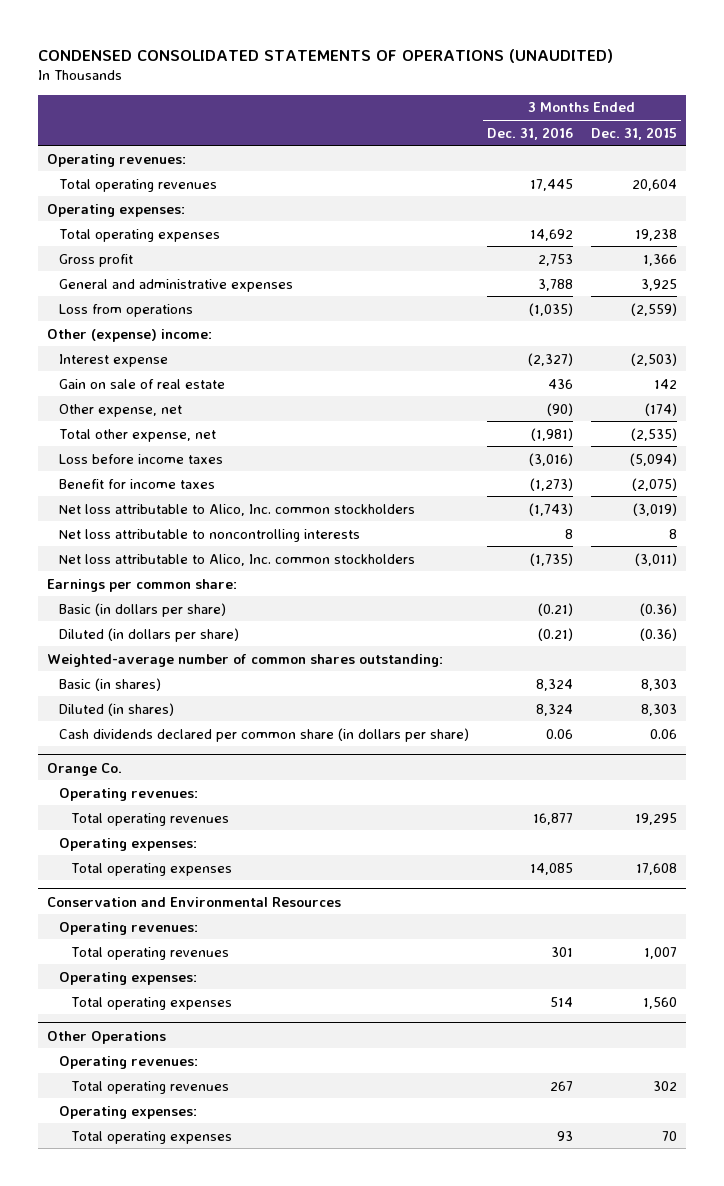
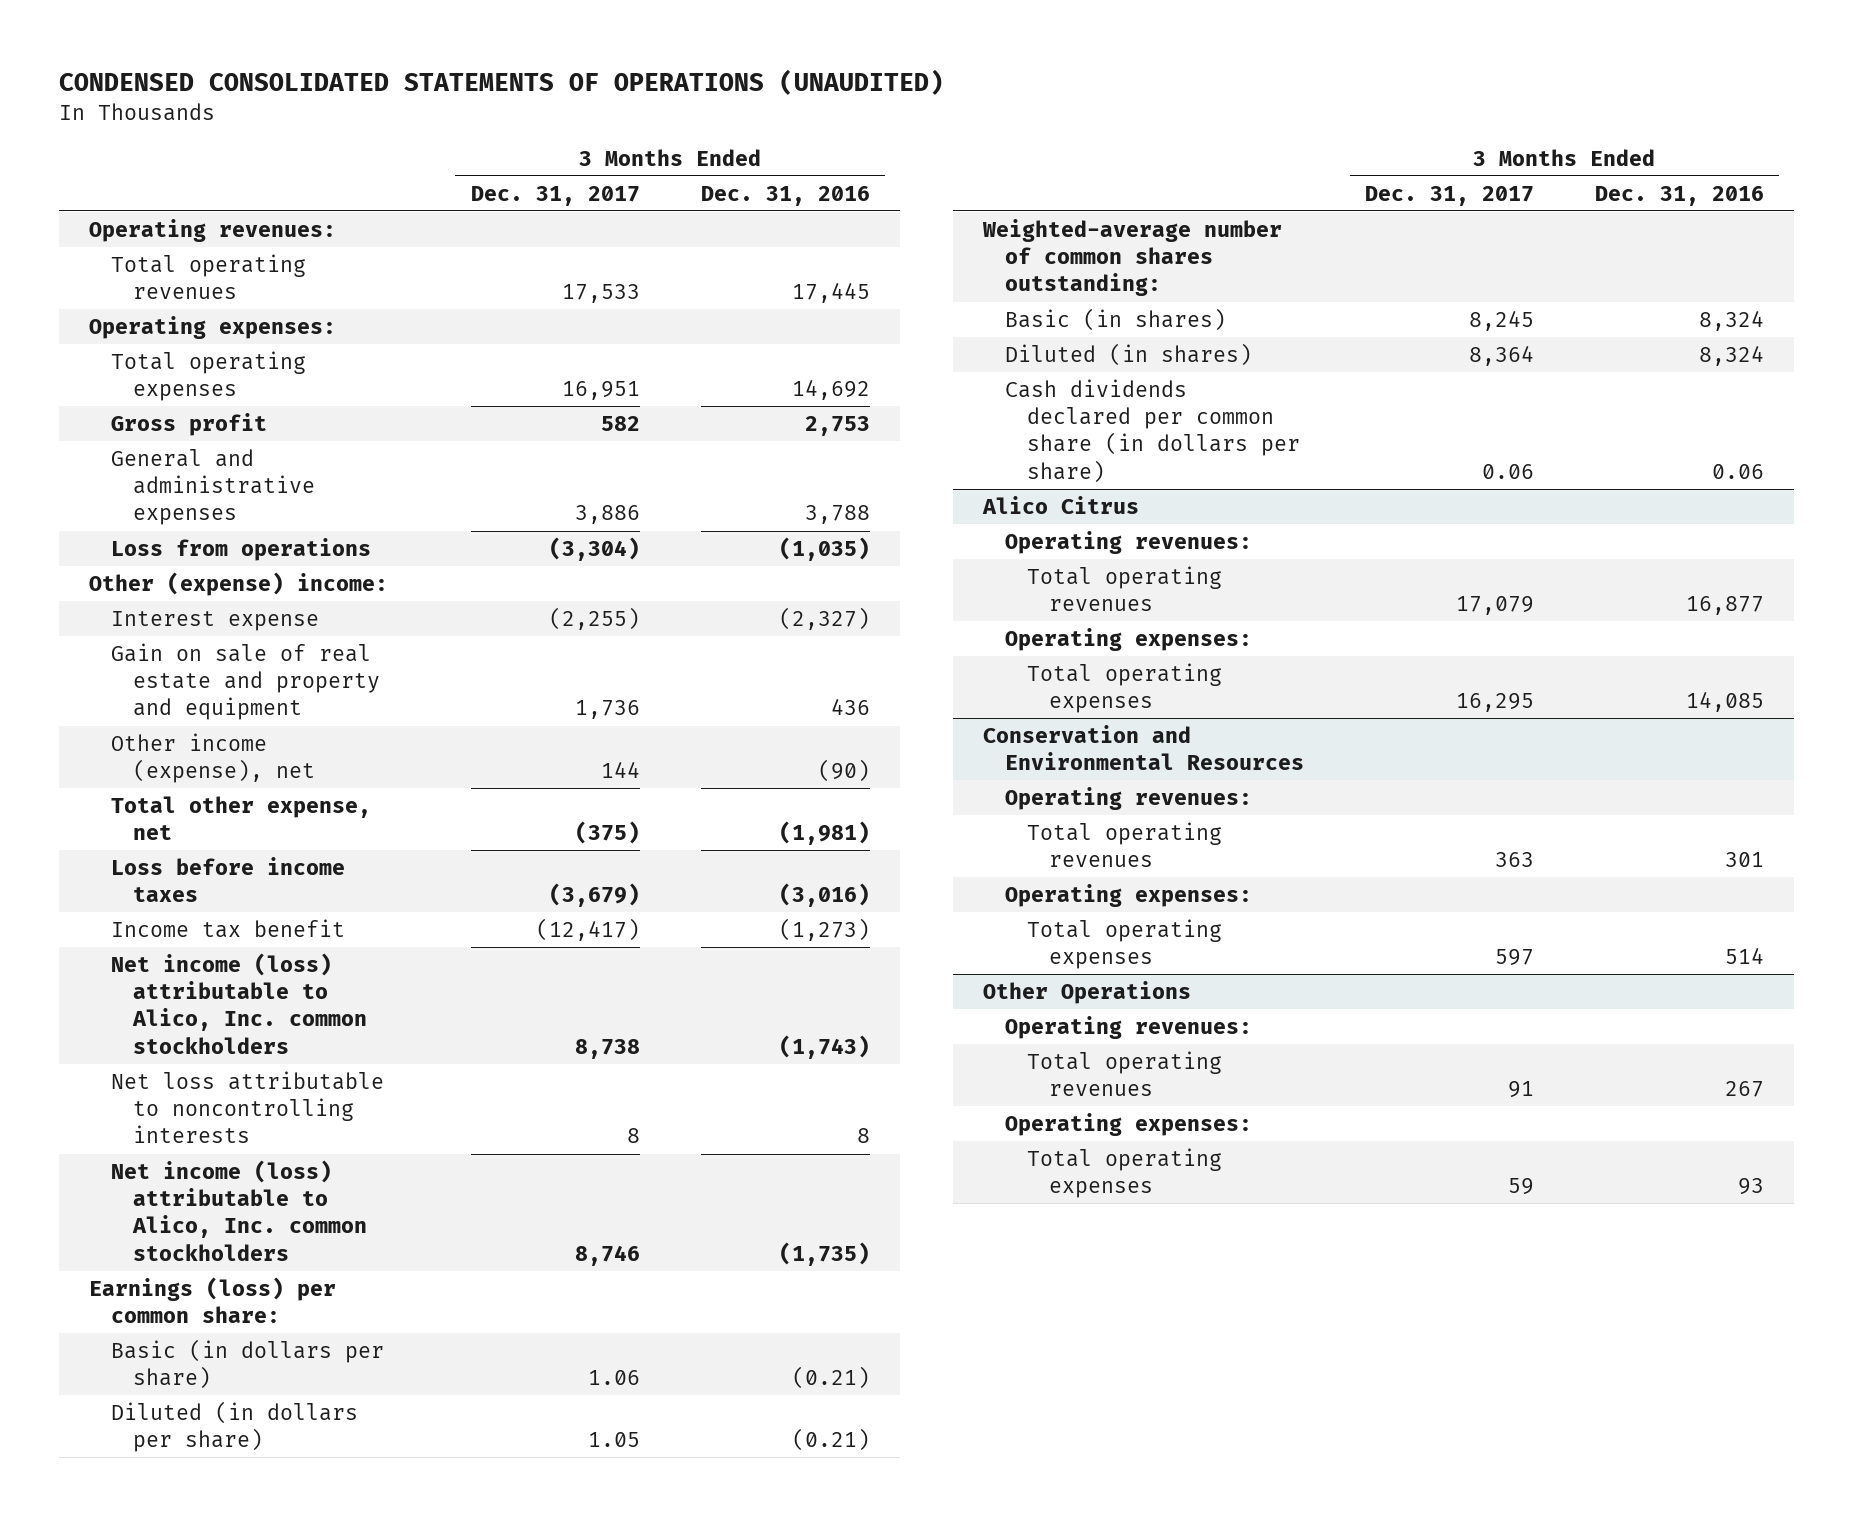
[591,126,678,140] Dec. 31, 2015 -> none
none -> [470,185,640,206] Dec. 31, 2017
[59,378,226,389] Gain on sale of real estate -> [110,642,380,721] Gain on sale of real estate and property and equipment
[59,403,183,417] Other expense, net -> [110,732,315,784] Other income (expense), net
[59,478,216,489] Benefit for income taxes -> [110,918,345,938] Income tax benefit
[59,503,416,516] Net loss attributable to Alico, Inc. common stockholders -> [110,952,367,1054] Net income (loss) attributable to Alico, Inc. common stockholders
[59,553,416,566] Net loss attributable to Alico, Inc. common stockholders -> [110,1159,367,1261] Net income (loss) attributable to Alico, Inc. common stockholders
[47,578,238,592] Earnings per common share: -> [88,1276,336,1324] Earnings (loss) per common share:
[47,762,123,776] Orange Co. -> none
none -> [982,495,1140,514] Alico Citrus

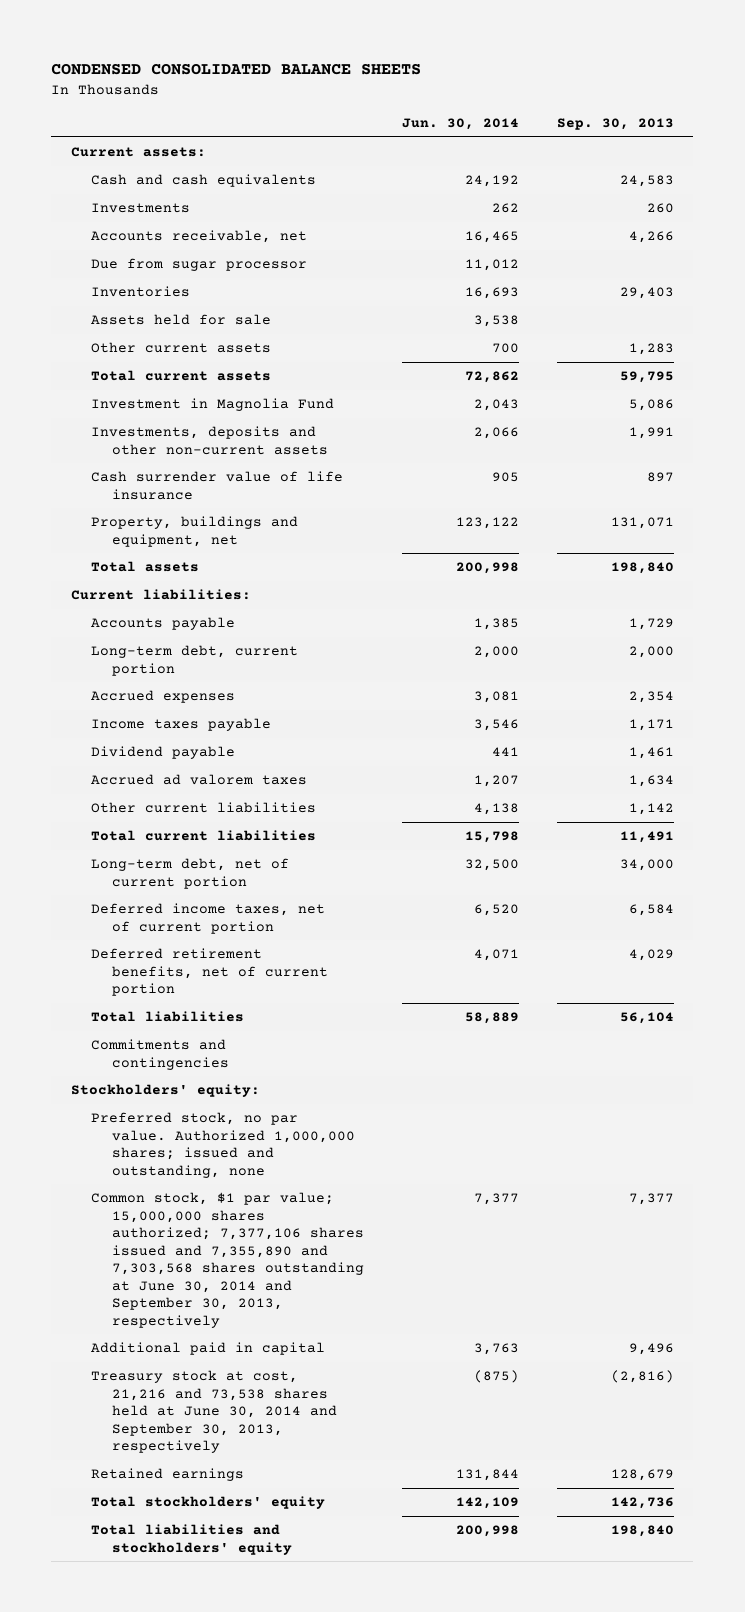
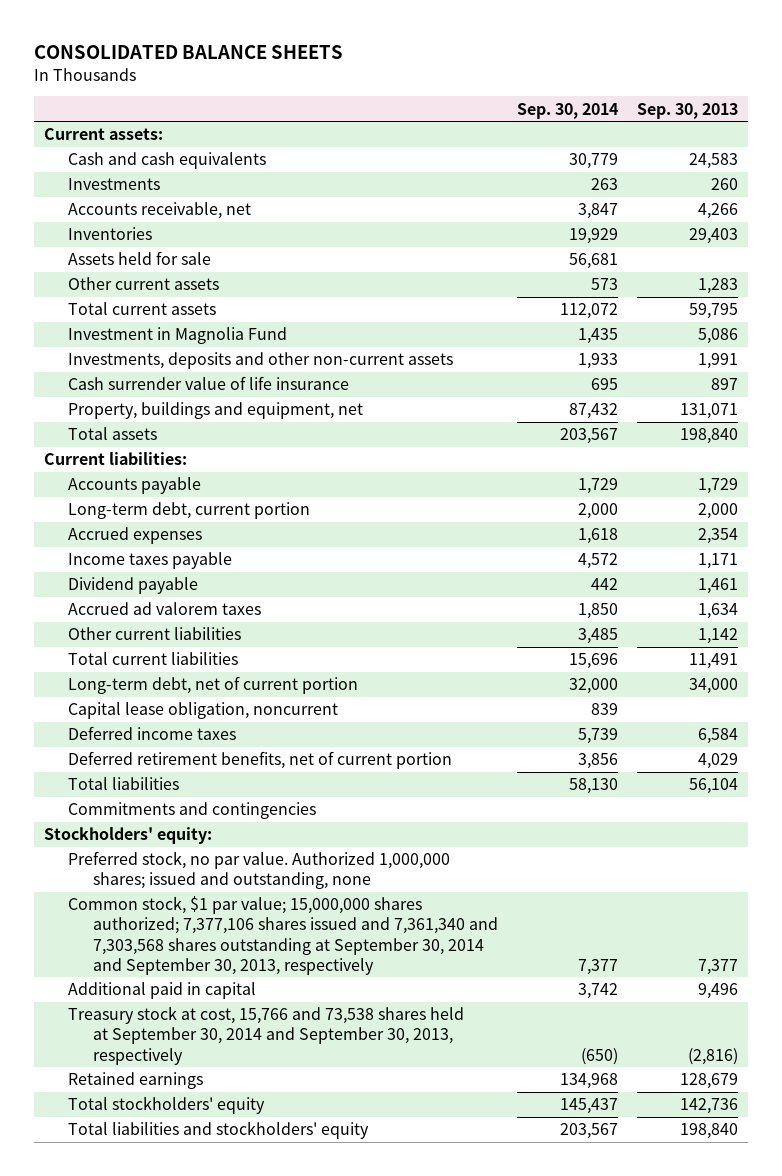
[51,63,422,76] CONDENSED CONSOLIDATED BALANCE SHEETS -> [34,44,344,59] CONSOLIDATED BALANCE SHEETS
[401,118,519,131] Jun. 30, 2014 -> none
none -> [516,102,618,119] Sep. 30, 2014
[91,258,308,272] Due from sugar processor -> none
none -> [68,702,339,720] Capital lease obligation, noncurrent
[91,903,326,934] Deferred income taxes, net of current portion -> [68,726,237,741] Deferred income taxes
[91,1192,364,1328] Common stock, $1 par value; 15,000,000 shares authorized; 7,377,106 shares issued and 7,355,890 and 7,303,568 shares outstanding at June 30, 2014 and September 30, 2013, respectively -> [68,896,498,975] Common stock, $1 par value; 15,000,000 shares authorized; 7,377,106 shares issued and 7,361,340 and 7,303,568 shares outstanding at September 30, 2014 and September 30, 2013, respectively
[91,1370,337,1454] Treasury stock at cost, 21,216 and 73,538 shares held at June 30, 2014 and September 30, 2013, respectively -> [68,1006,465,1065] Treasury stock at cost, 15,766 and 73,538 shares held at September 30, 2014 and September 30, 2013, respectively

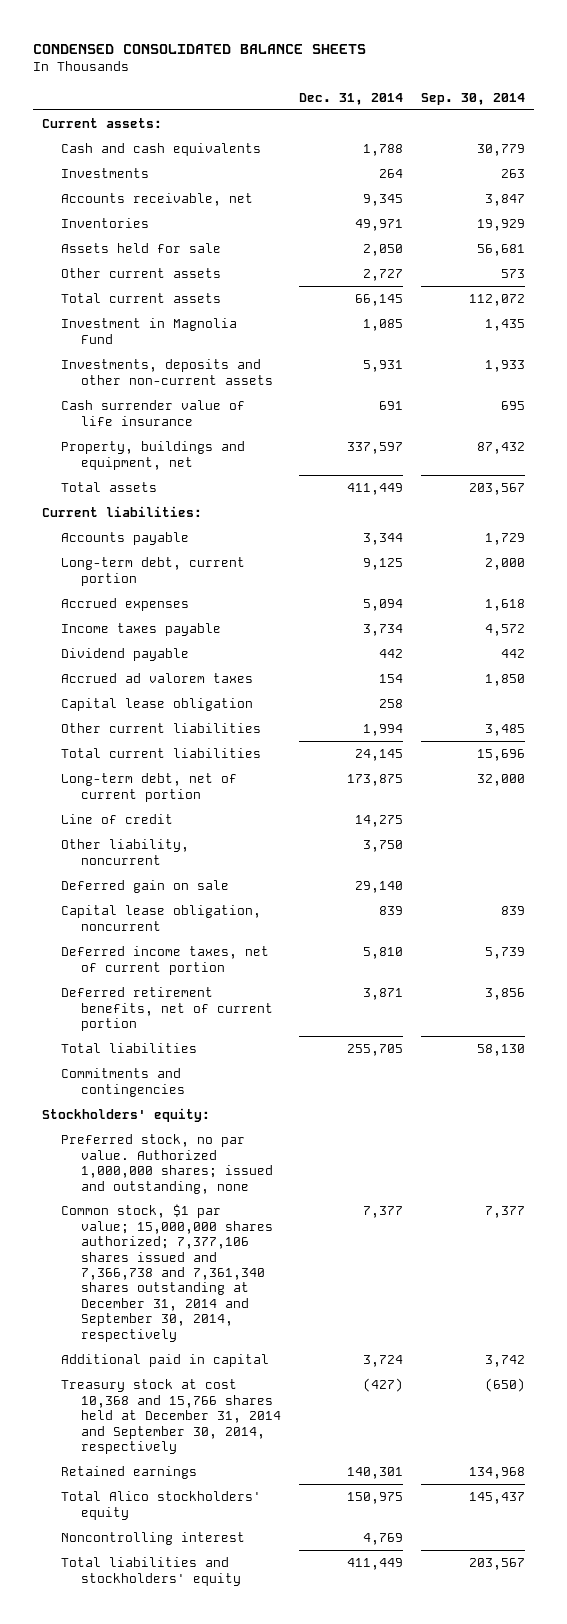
[34,44,344,59] CONSOLIDATED BALANCE SHEETS -> [33,43,367,54] CONDENSED CONSOLIDATED BALANCE SHEETS
[637,102,739,119] Sep. 30, 2013 -> none
none -> [298,92,403,105] Dec. 31, 2014
none -> [61,698,254,712] Capital lease obligation
none -> [61,814,174,825] Line of credit
none -> [61,839,190,865] Other liability, noncurrent
none -> [61,880,230,894] Deferred gain on sale
[68,726,237,741] Deferred income taxes -> [61,946,270,975] Deferred income taxes, net of current portion
[68,896,498,975] Common stock, $1 par value; 15,000,000 shares authorized; 7,377,106 shares issued and 7,361,340 and 7,303,568 shares outstanding at September 30, 2014 and September 30, 2013, respectively -> [61,1204,273,1342] Common stock, $1 par value; 15,000,000 shares authorized; 7,377,106 shares issued and 7,366,738 and 7,361,340 shares outstanding at December 31, 2014 and September 30, 2014, respectively
[68,1006,465,1065] Treasury stock at cost, 15,766 and 73,538 shares held at September 30, 2014 and September 30, 2013, respectively -> [61,1379,281,1454] Treasury stock at cost 10,368 and 15,766 shares held at December 31, 2014 and September 30, 2014, respectively
[68,1096,266,1115] Total stockholders' equity -> [61,1491,262,1520] Total Alico stockholders' equity
none -> [61,1532,246,1546] Noncontrolling interest

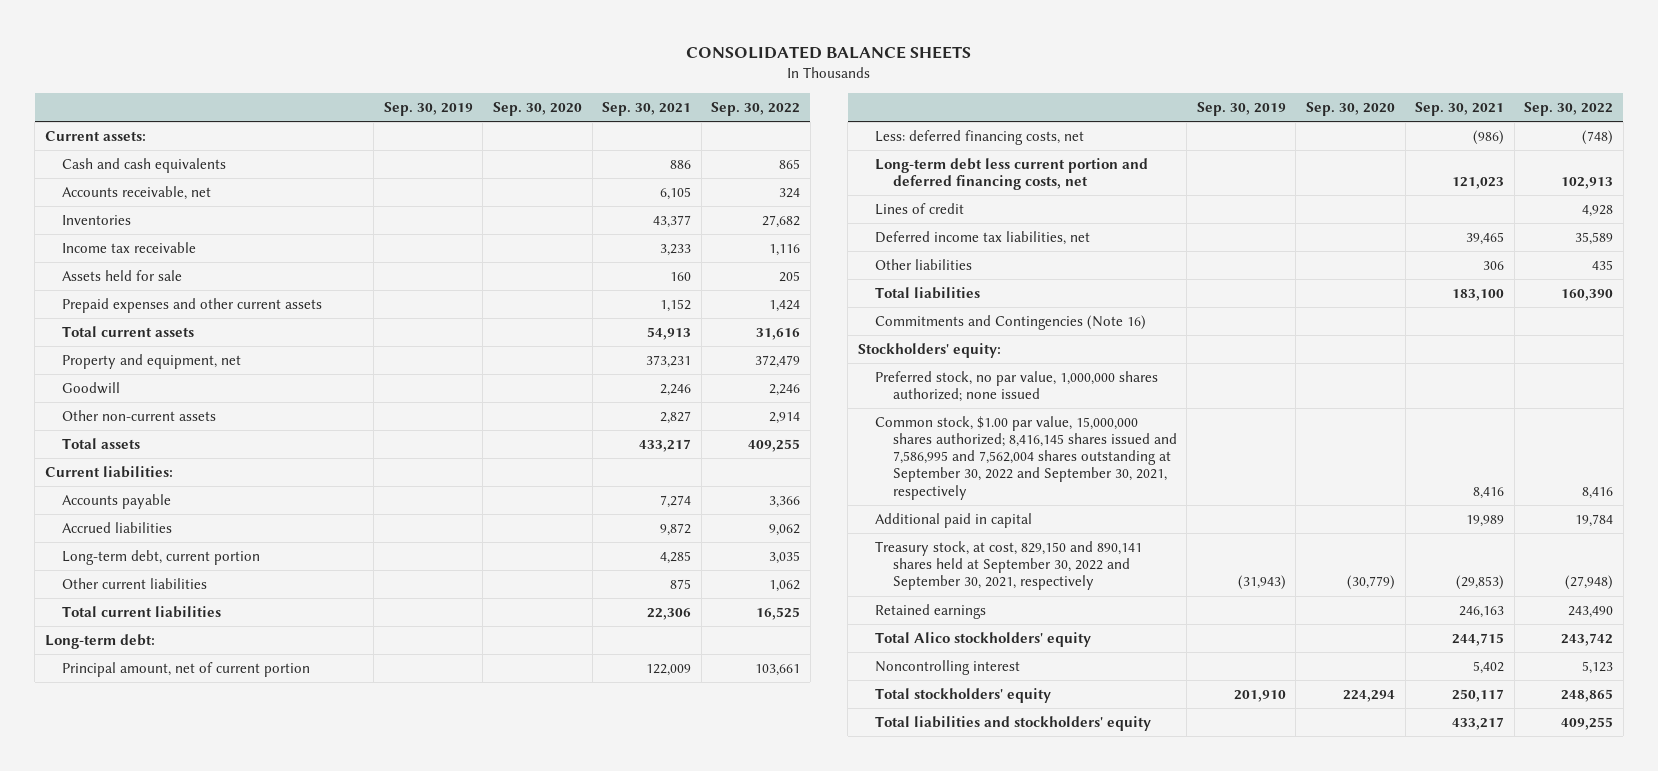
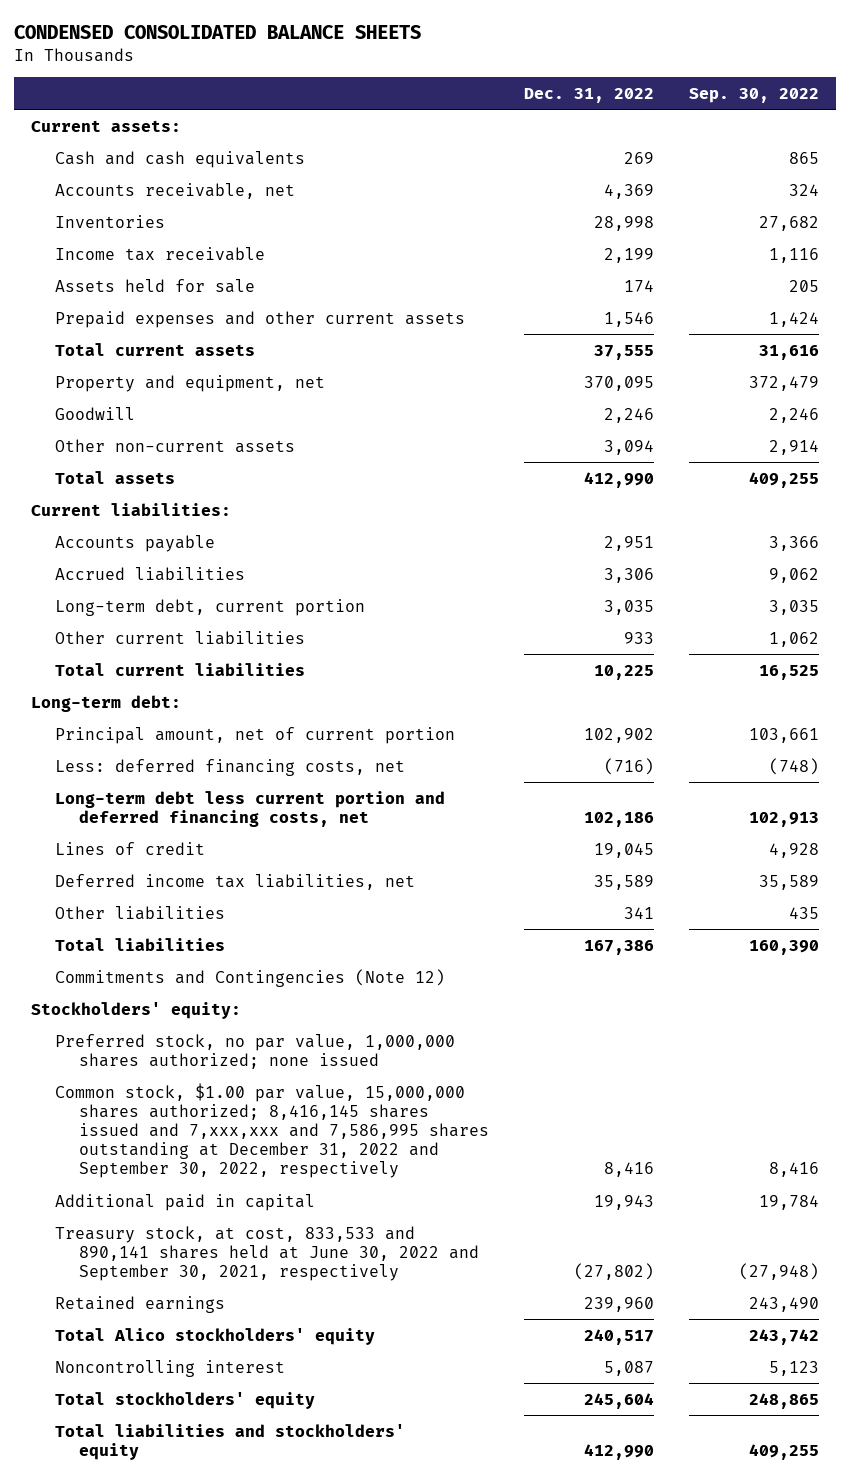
[685,45,971,59] CONSOLIDATED BALANCE SHEETS -> [14,25,422,40] CONDENSED CONSOLIDATED BALANCE SHEETS
[383,101,473,116] Sep. 30, 2019 -> none
[492,101,582,116] Sep. 30, 2020 -> none
[602,101,692,116] Sep. 30, 2021 -> none
none -> [524,87,655,103] Dec. 31, 2022
[875,314,1147,330] Commitments and Contingencies (Note 16) -> [55,968,446,987] Commitments and Contingencies (Note 12)
[875,415,1177,500] Common stock, $1.00 par value, 15,000,000 shares authorized; 8,416,145 shares issued and 7,586,995 and 7,562,004 shares outstanding at September 30, 2022 and September 30, 2021, respectively -> [55,1082,490,1179] Common stock, $1.00 par value, 15,000,000 shares authorized; 8,416,145 shares issued and 7,xxx,xxx and 7,586,995 shares outstanding at December 31, 2022 and September 30, 2022, respectively
[875,540,1143,591] Treasury stock, at cost, 829,150 and 890,141 shares held at September 30, 2022 and September 30, 2021, respectively -> [55,1225,480,1282] Treasury stock, at cost, 833,533 and 890,141 shares held at June 30, 2022 and September 30, 2021, respectively

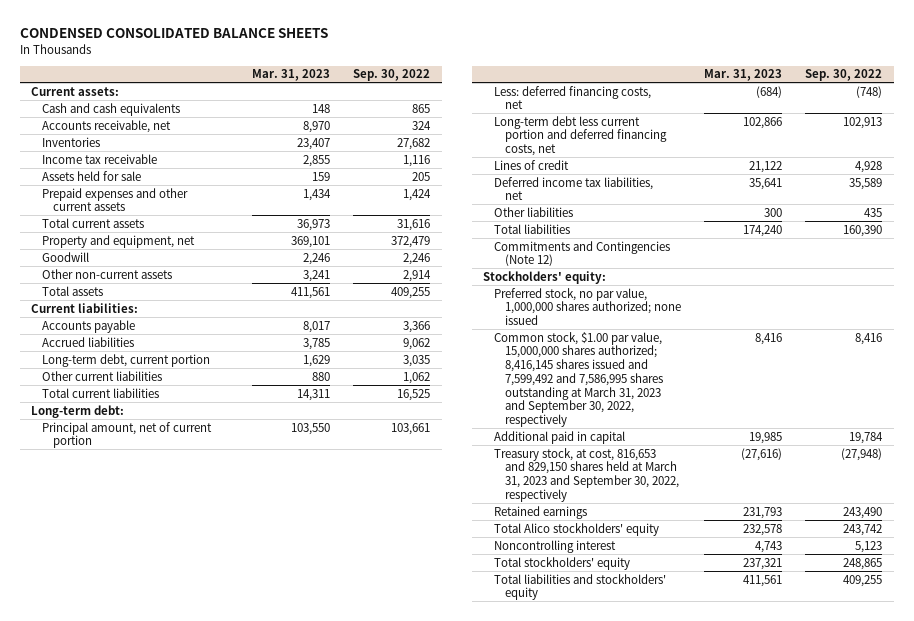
[524,87,655,103] Dec. 31, 2022 -> none
none -> [252,69,331,82] Mar. 31, 2023
[55,1082,490,1179] Common stock, $1.00 par value, 15,000,000 shares authorized; 8,416,145 shares issued and 7,xxx,xxx and 7,586,995 shares outstanding at December 31, 2022 and September 30, 2022, respectively -> [493,331,663,428] Common stock, $1.00 par value, 15,000,000 shares authorized; 8,416,145 shares issued and 7,599,492 and 7,586,995 shares outstanding at March 31, 2023 and September 30, 2022, respectively
[55,1225,480,1282] Treasury stock, at cost, 833,533 and 890,141 shares held at June 30, 2022 and September 30, 2021, respectively -> [493,447,679,502] Treasury stock, at cost, 816,653 and 829,150 shares held at March 31, 2023 and September 30, 2022, respectively

